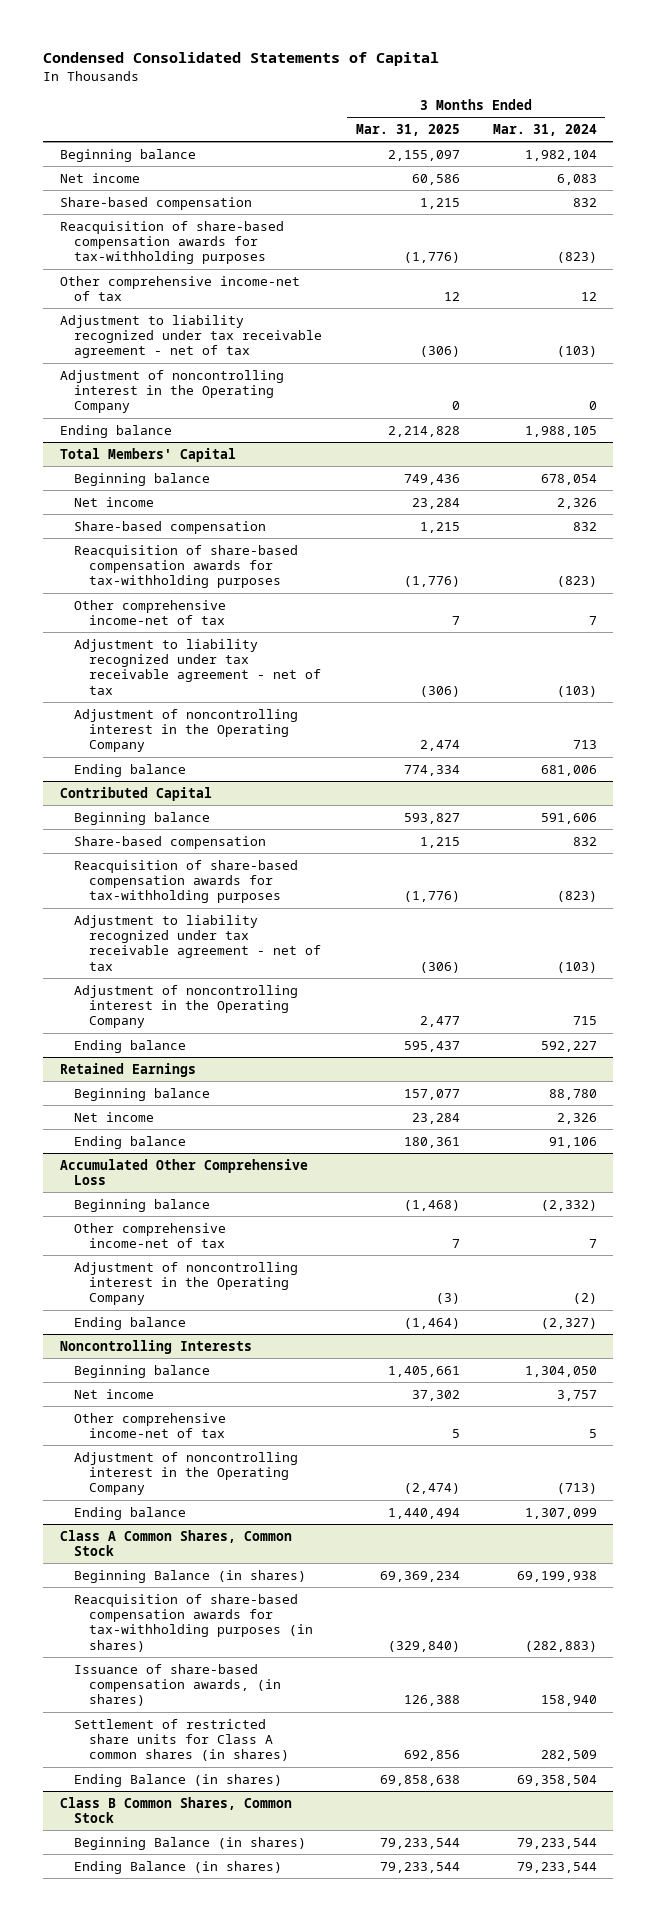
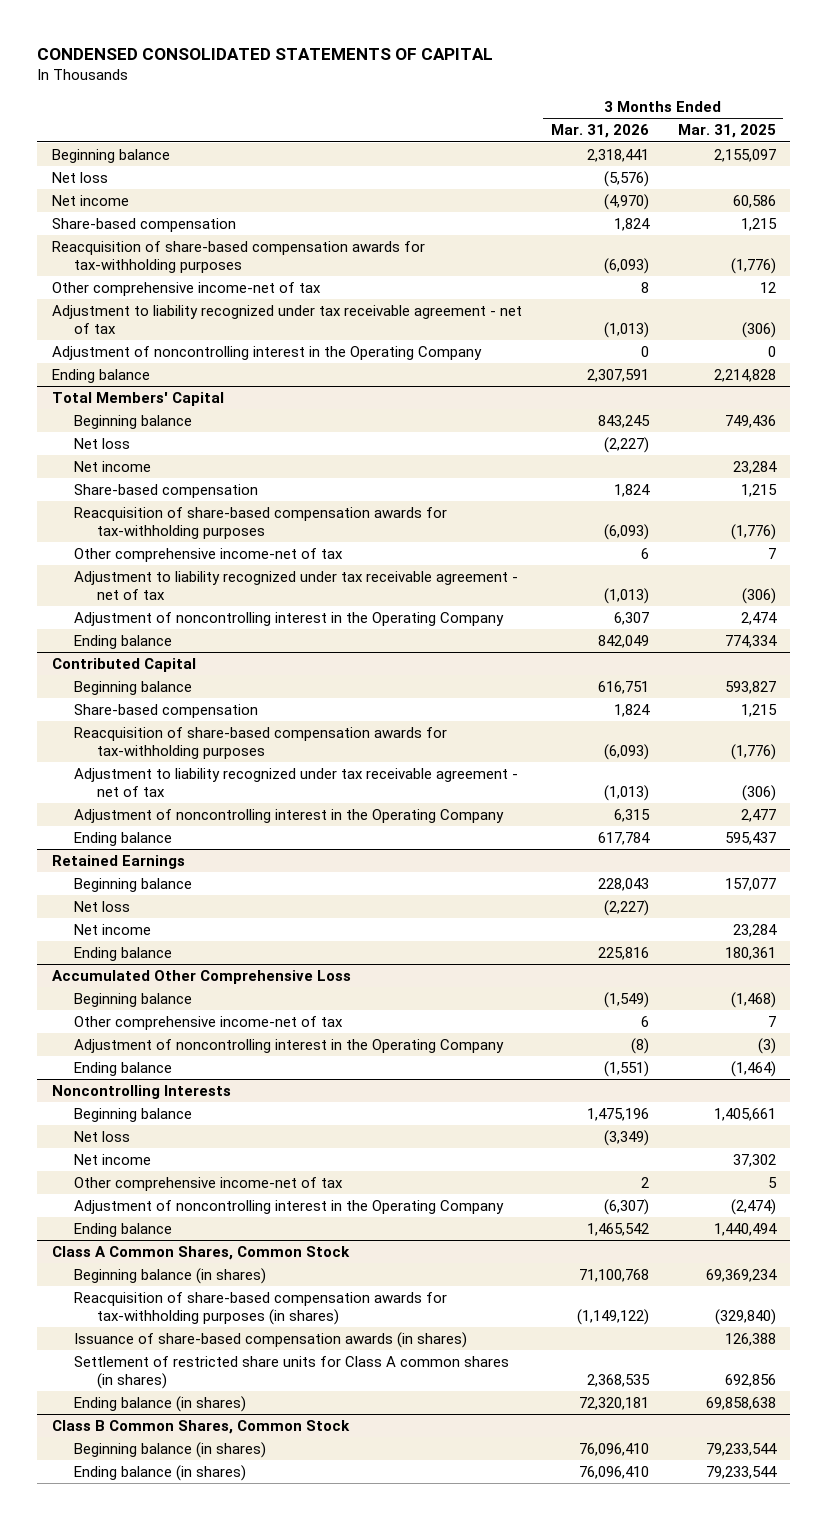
[43,52,440,67] Condensed Consolidated Statements of Capital -> [37,48,494,61] CONDENSED CONSOLIDATED STATEMENTS OF CAPITAL
[492,123,597,136] Mar. 31, 2024 -> none
none -> [550,124,649,139] Mar. 31, 2026
none -> [51,171,108,183] Net loss
none -> [74,437,131,449] Net loss
none -> [74,900,131,912] Net loss
none -> [74,1130,131,1142] Net loss
[74,1569,307,1583] Beginning Balance (in shares) -> [74,1267,267,1284] Beginning balance (in shares)
[74,1663,282,1707] Issuance of share-based compensation awards, (in shares) -> [74,1331,468,1348] Issuance of share-based compensation awards (in shares)
[74,1773,283,1787] Ending Balance (in shares) -> [74,1395,247,1412] Ending balance (in shares)
[74,1836,307,1850] Beginning Balance (in shares) -> [74,1441,267,1458] Beginning balance (in shares)
[74,1860,283,1874] Ending Balance (in shares) -> [74,1464,247,1481] Ending balance (in shares)

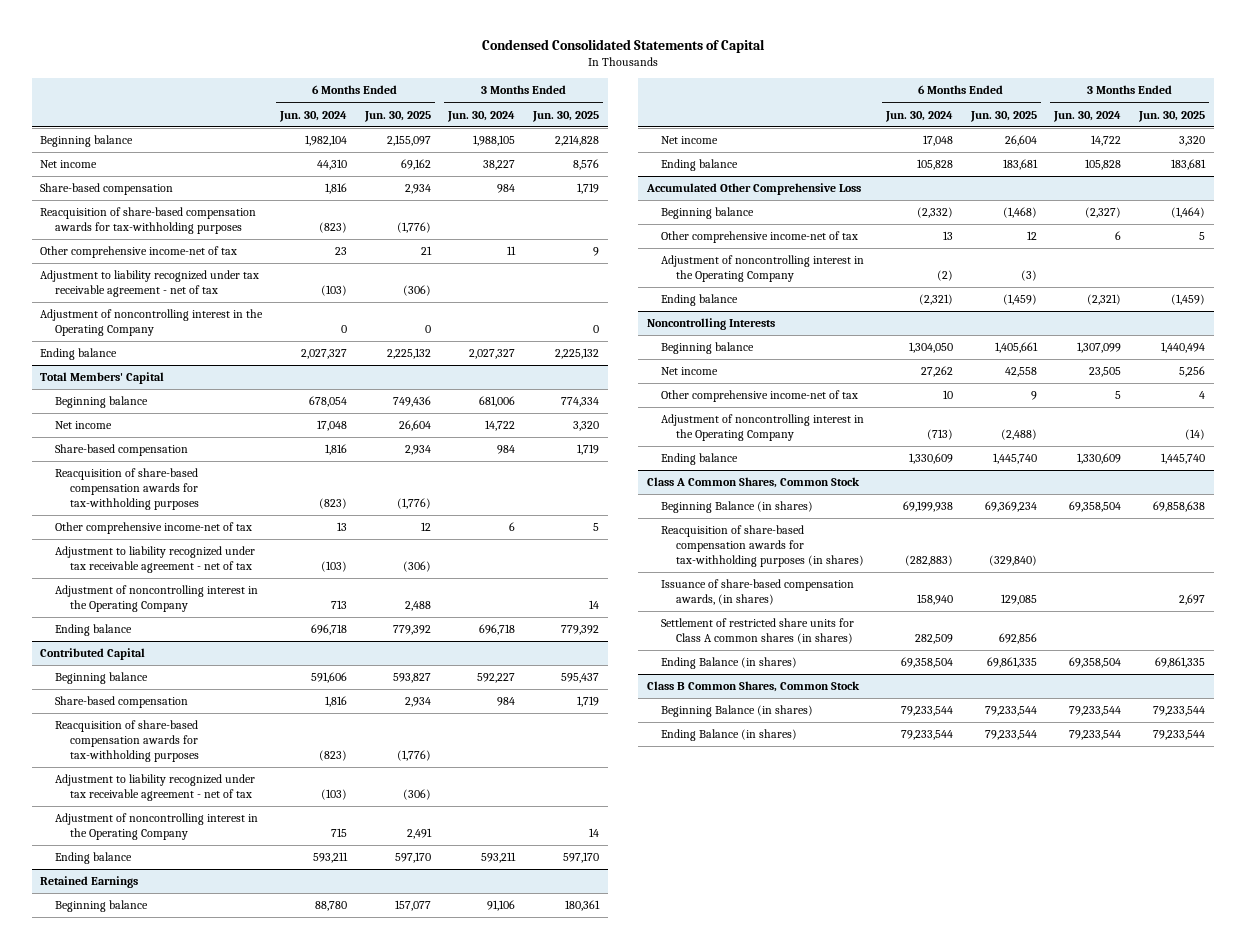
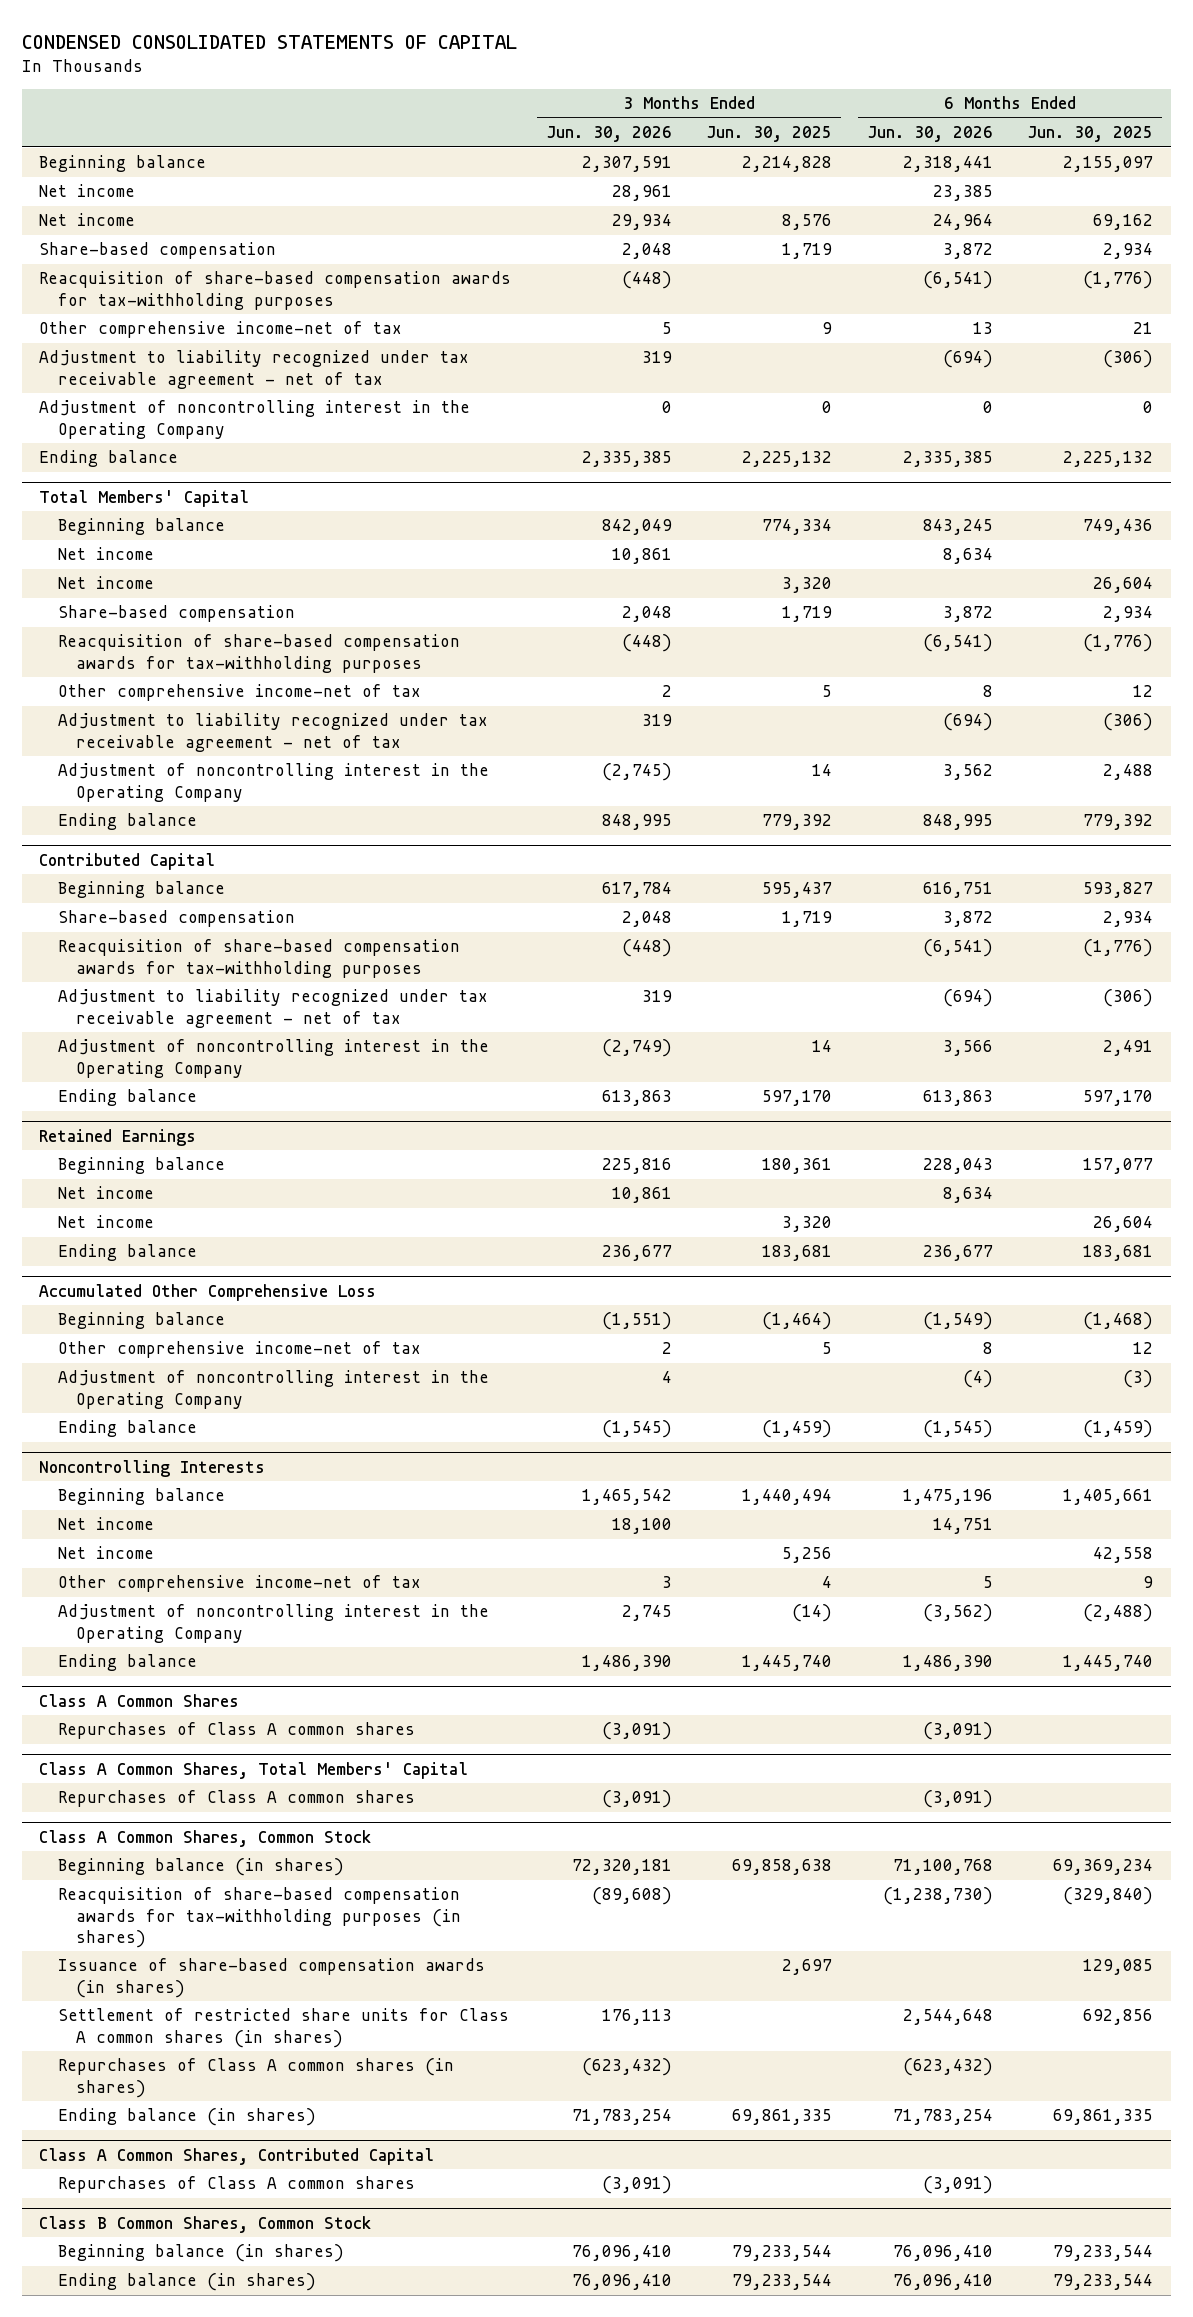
[481,39,765,54] Condensed Consolidated Statements of Capital -> [21,34,517,49] CONDENSED CONSOLIDATED STATEMENTS OF CAPITAL
[279,110,348,122] Jun. 30, 2024 -> none
[447,110,516,122] Jun. 30, 2024 -> none
none -> [545,126,672,143] Jun. 30, 2026
none -> [866,126,993,143] Jun. 30, 2026
none -> [39,184,136,198] Net income
none -> [57,547,154,561] Net income
none -> [57,1186,154,1200] Net income
none -> [57,1517,154,1531] Net income
none -> [39,1693,240,1707] Class A Common Shares
none -> [57,1722,415,1740] Repurchases of Class A common shares
none -> [39,1761,469,1779] Class A Common Shares, Total Members' Capital
none -> [57,1790,415,1808] Repurchases of Class A common shares
[661,501,814,514] Beginning Balance (in shares) -> [57,1858,344,1877] Beginning balance (in shares)
[661,579,855,606] Issuance of share-based compensation awards, (in shares) -> [57,1958,485,1998] Issuance of share-based compensation awards (in shares)
none -> [57,2058,454,2098] Repurchases of Class A common shares (in shares)
[661,657,798,670] Ending Balance (in shares) -> [57,2108,316,2127] Ending balance (in shares)
none -> [39,2147,435,2165] Class A Common Shares, Contributed Capital
none -> [57,2176,415,2194] Repurchases of Class A common shares
[661,705,814,718] Beginning Balance (in shares) -> [57,2244,344,2263] Beginning balance (in shares)
[661,729,798,742] Ending Balance (in shares) -> [57,2273,316,2292] Ending balance (in shares)

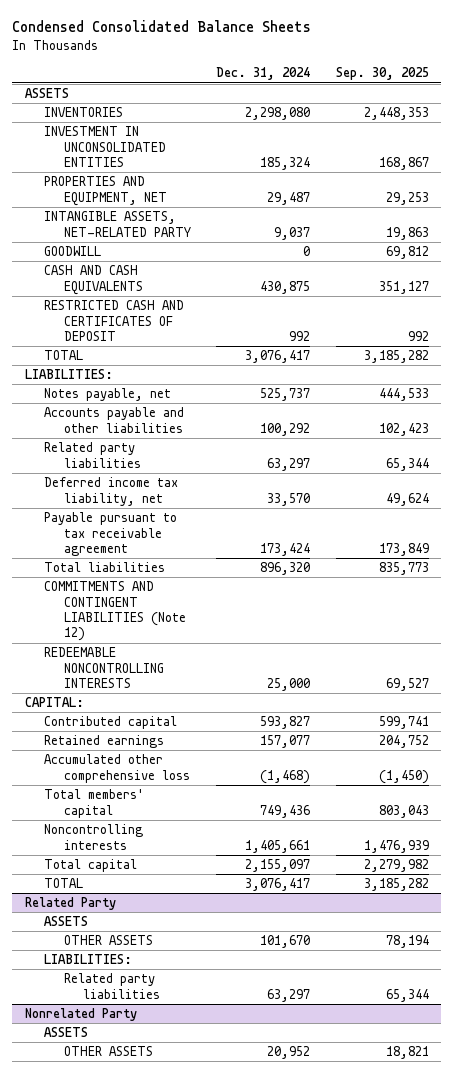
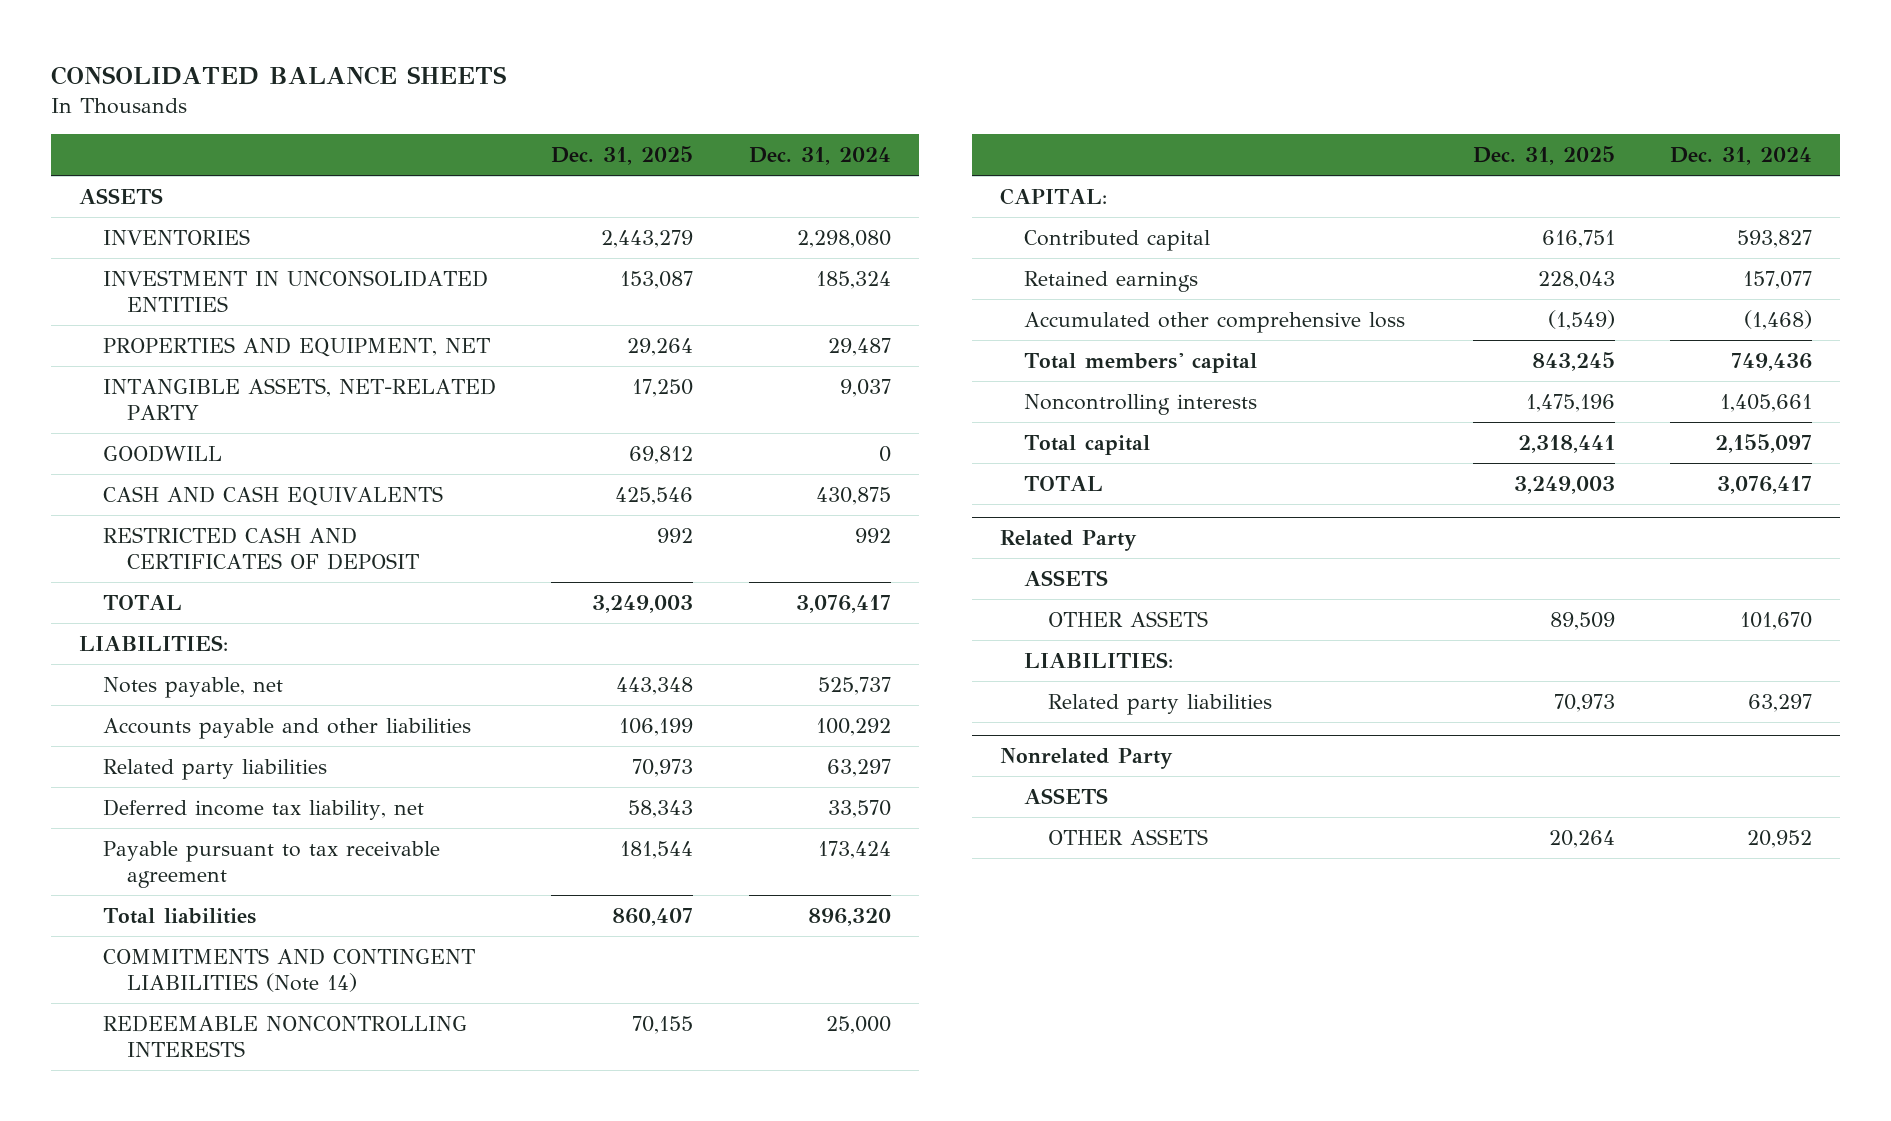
[12,20,312,33] Condensed Consolidated Balance Sheets -> [51,66,507,86] CONSOLIDATED BALANCE SHEETS
[335,67,429,81] Sep. 30, 2025 -> none
none -> [551,145,694,165] Dec. 31, 2025
[44,581,186,642] COMMITMENTS AND CONTINGENT LIABILITIES (Note 12) -> [102,947,475,993] COMMITMENTS AND CONTINGENT LIABILITIES (Note 14)

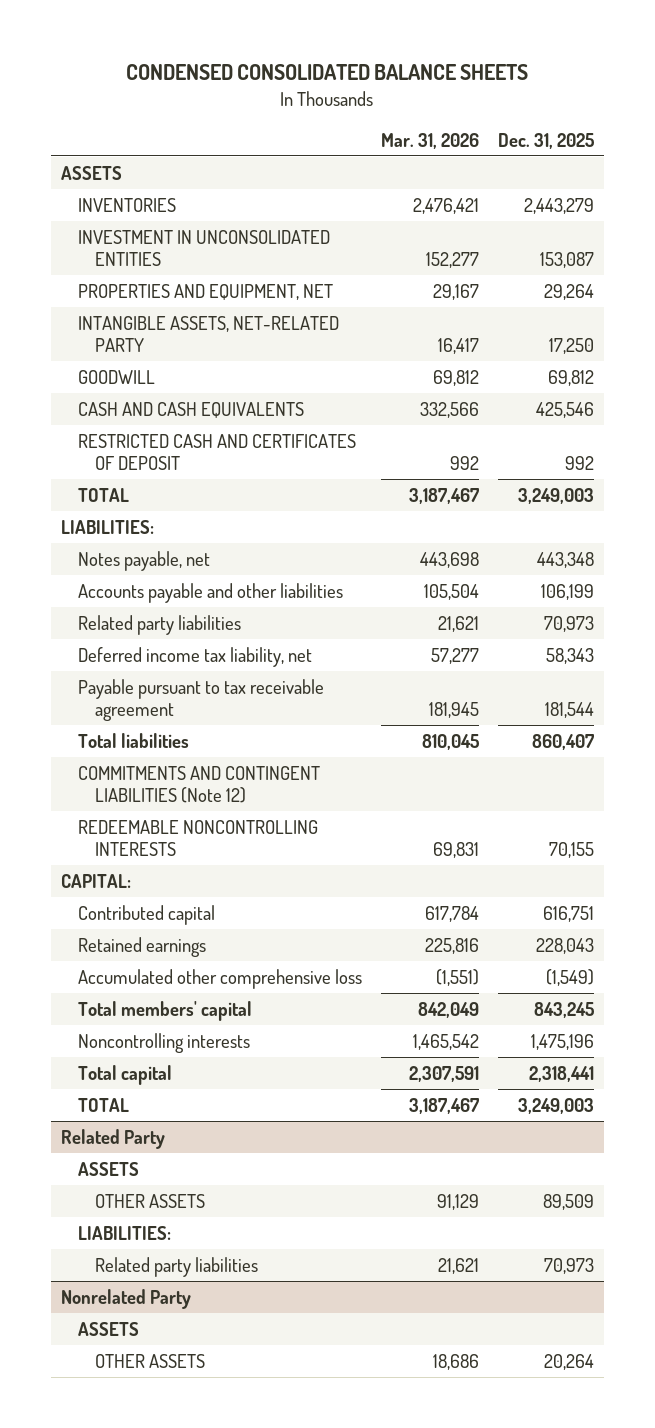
[51,66,507,86] CONSOLIDATED BALANCE SHEETS -> [126,64,529,81] CONDENSED CONSOLIDATED BALANCE SHEETS
[749,146,892,165] Dec. 31, 2024 -> none
none -> [381,132,480,149] Mar. 31, 2026
[102,947,475,993] COMMITMENTS AND CONTINGENT LIABILITIES (Note 14) -> [78,765,321,804] COMMITMENTS AND CONTINGENT LIABILITIES (Note 12)

